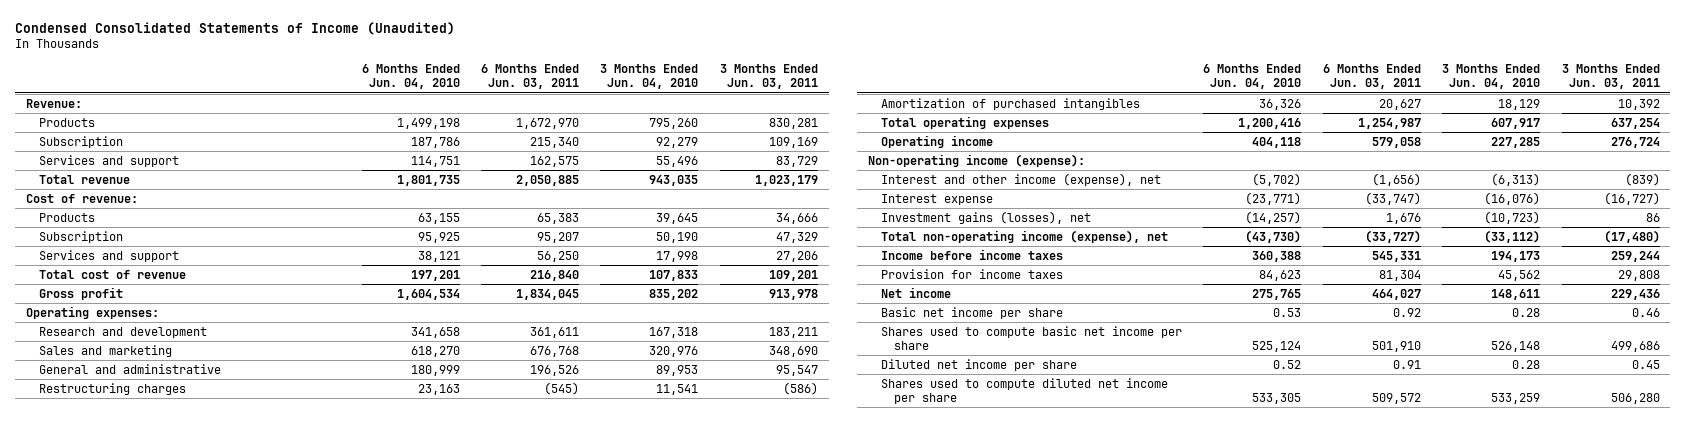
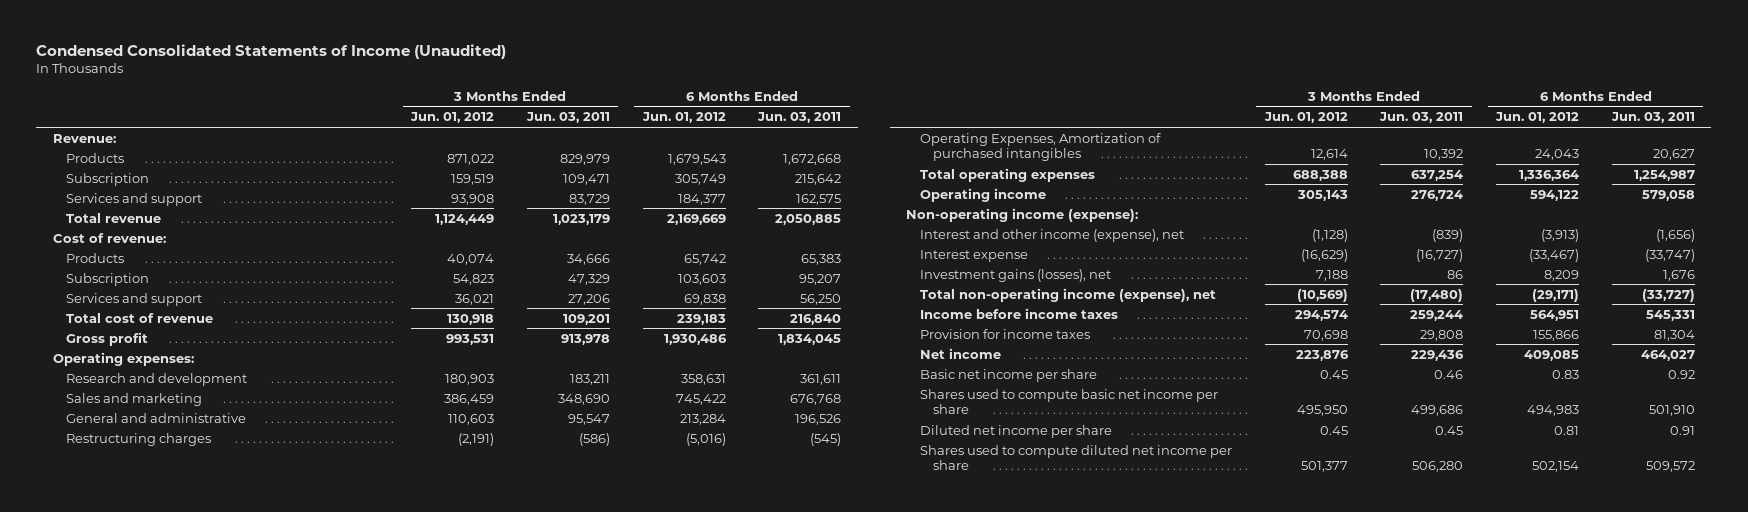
[361,63,460,90] 6 Months Ended Jun. 04, 2010 -> none
[600,63,699,90] 3 Months Ended Jun. 04, 2010 -> none
none -> [409,112,494,124] Jun. 01, 2012
none -> [641,112,726,124] Jun. 01, 2012
[516,117,580,129] 1,672,970 -> [783,153,842,165] 1,672,668
[768,117,818,129] 830,281 -> [559,153,610,165] 829,979
[530,136,580,148] 215,340 -> [795,173,842,185] 215,642
[768,136,818,148] 109,169 -> [562,173,610,185] 109,471
[880,97,1140,110] Amortization of purchased intangibles -> [919,132,1161,162] Operating Expenses, Amortization of purchased intangibles

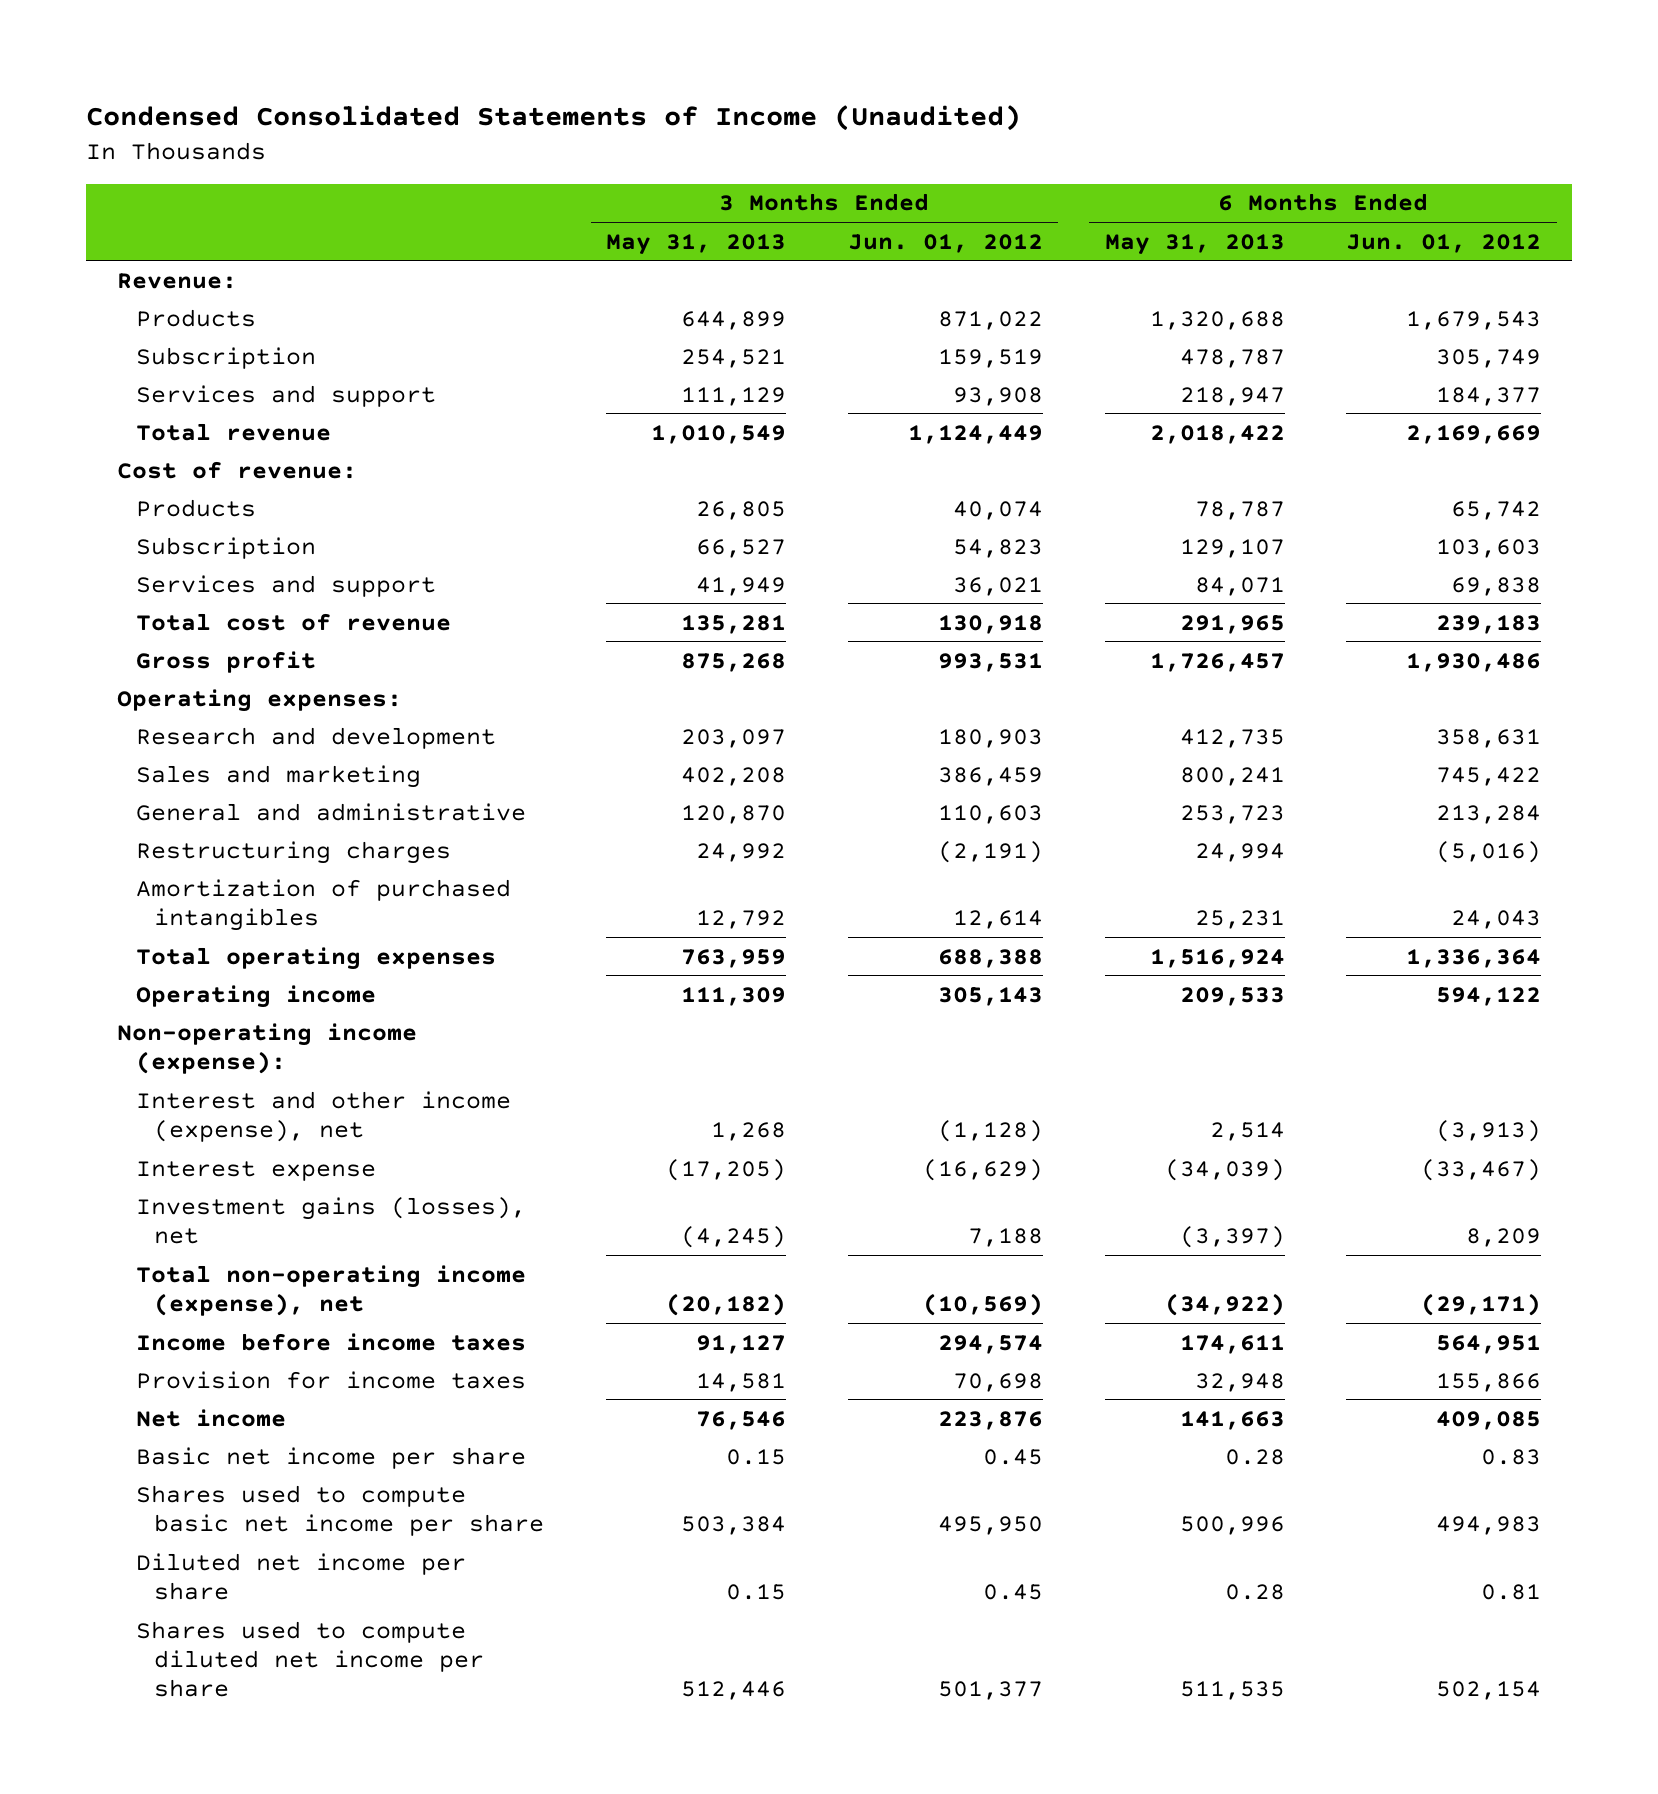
[525,112,610,124] Jun. 03, 2011 -> none
[757,112,842,124] Jun. 03, 2011 -> none
none -> [606,233,787,255] May 31, 2013
none -> [1104,233,1285,255] May 31, 2013
[919,132,1161,162] Operating Expenses, Amortization of purchased intangibles -> [135,878,511,931] Amortization of purchased intangibles

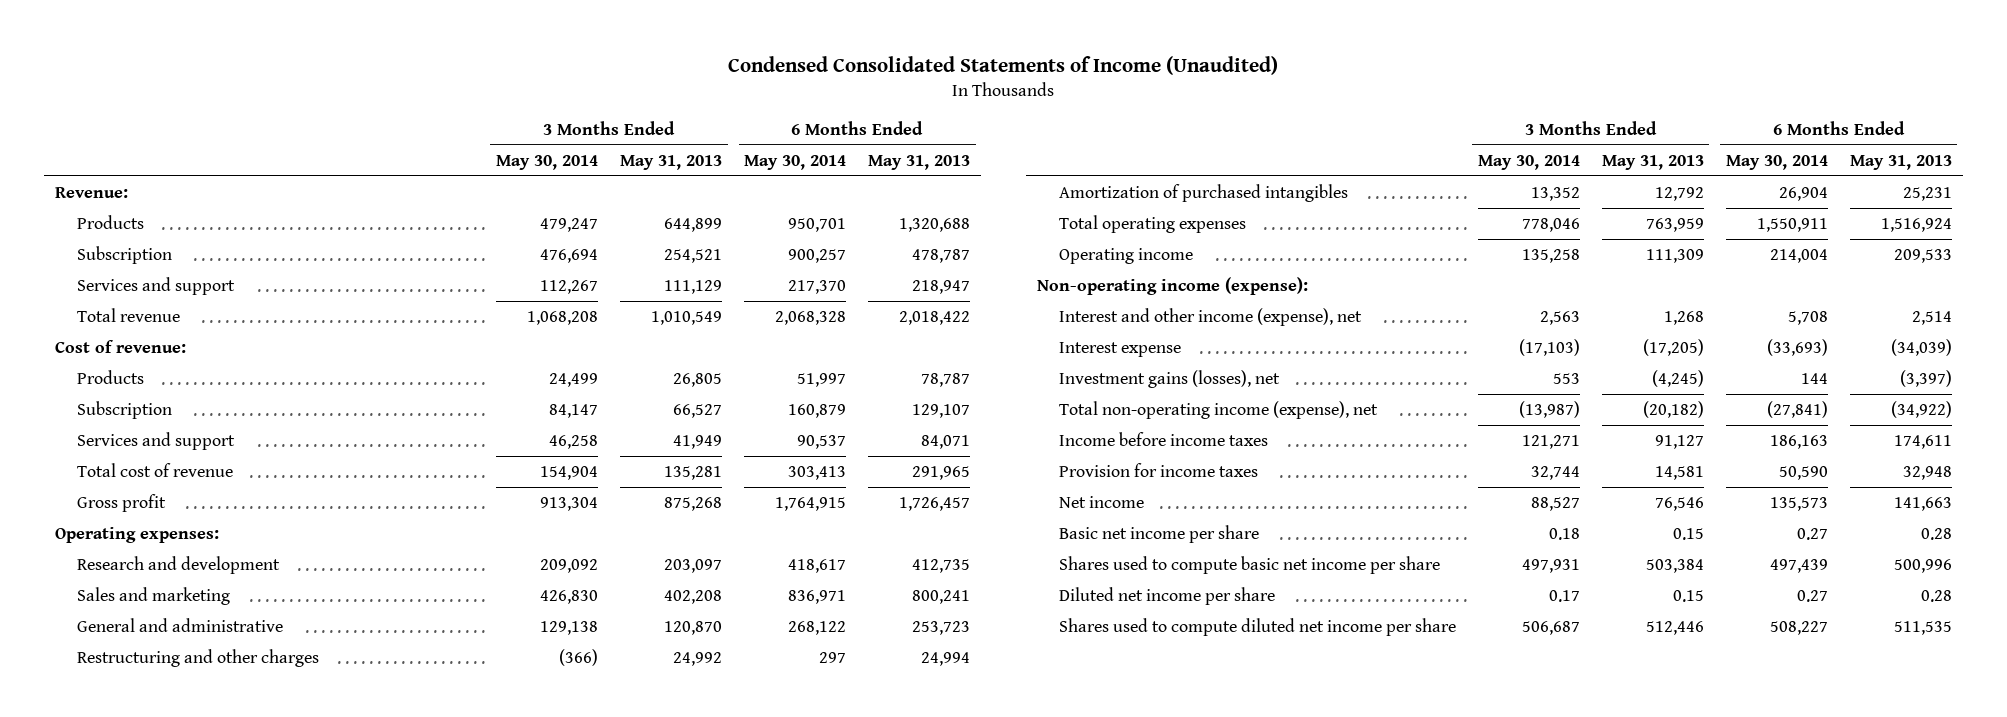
[847,233,1043,253] Jun. 01, 2012 -> none
[1346,233,1542,253] Jun. 01, 2012 -> none
none -> [495,154,598,170] May 30, 2014
none -> [744,154,847,170] May 30, 2014
[135,840,451,864] Restructuring charges -> [76,649,319,668] Restructuring and other charges

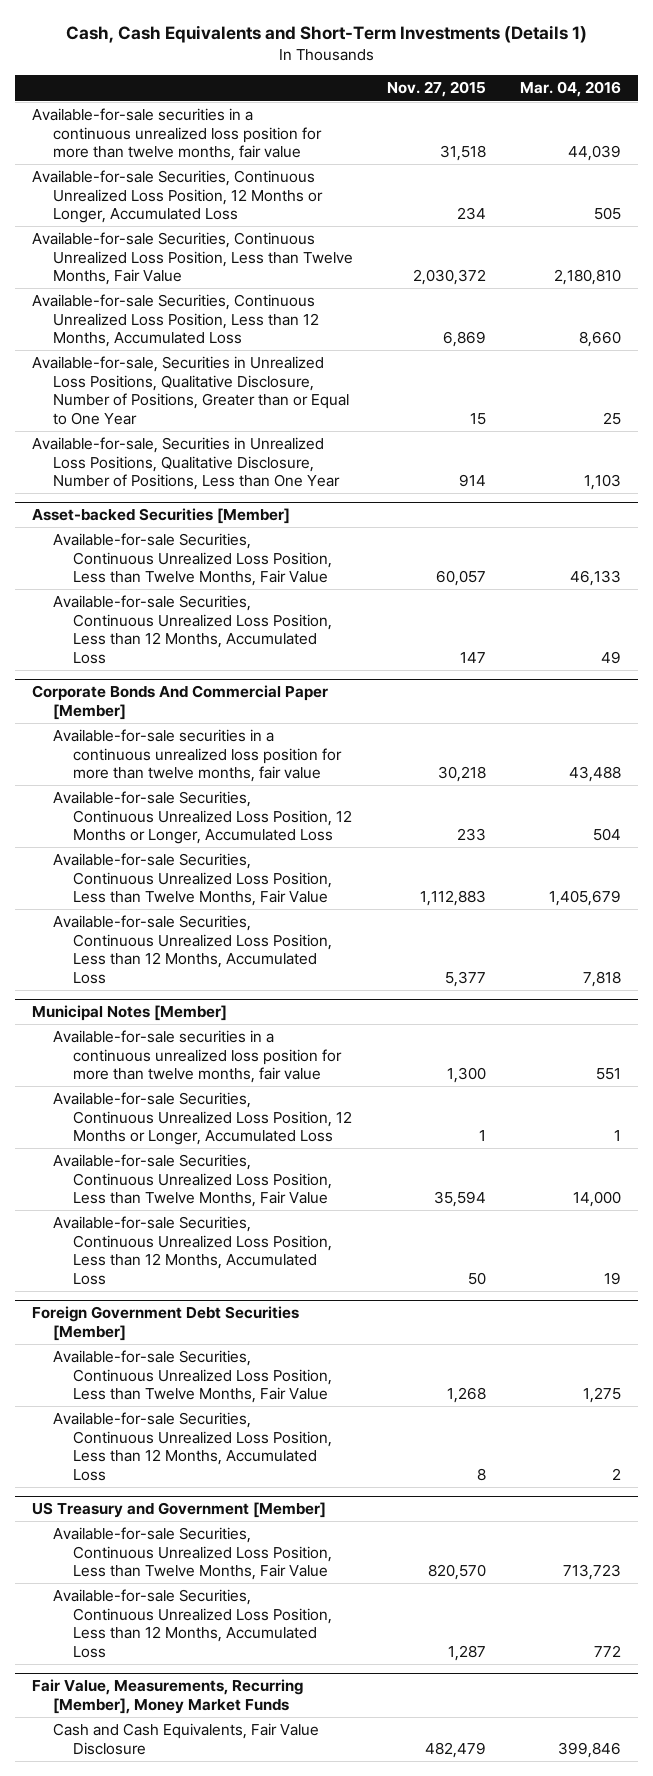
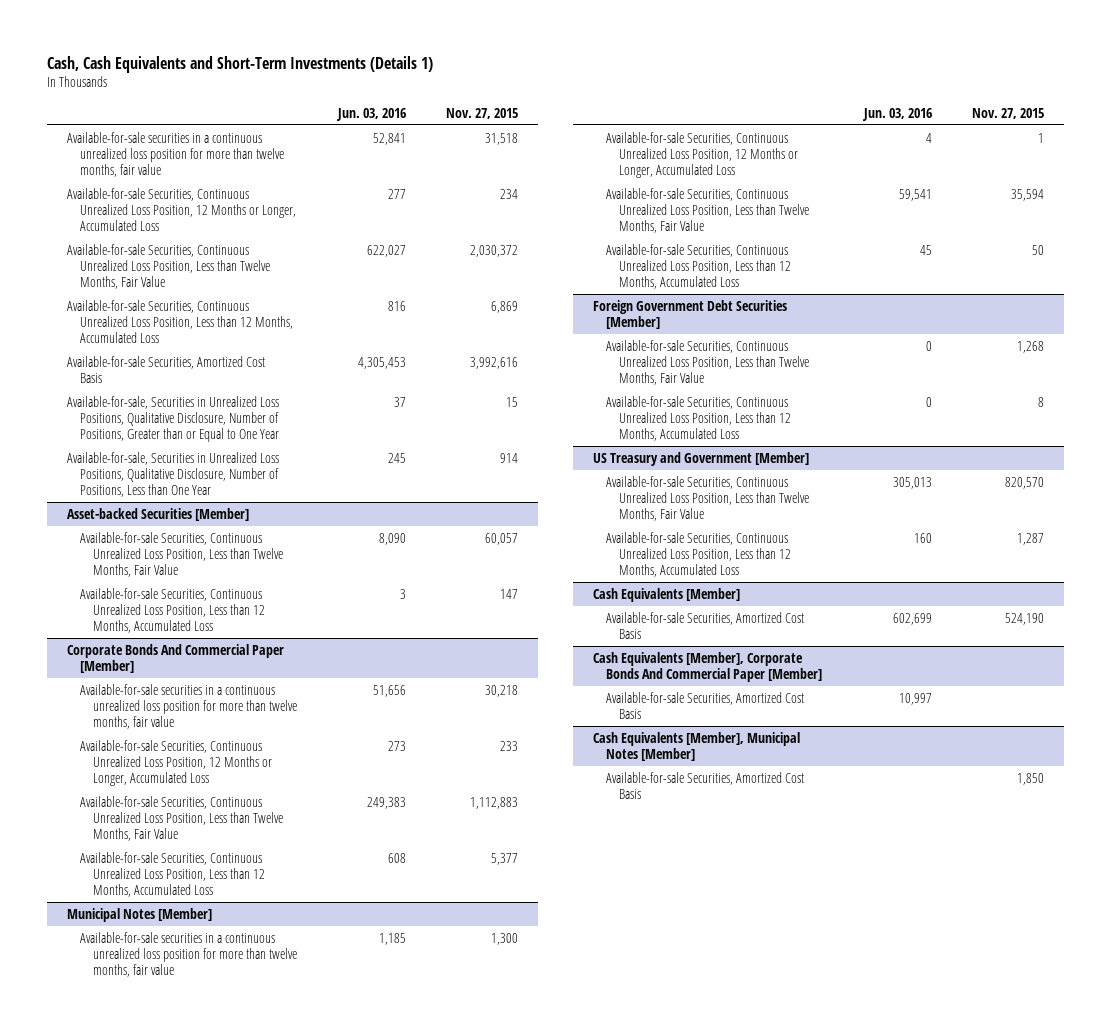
[519,81,621,98] Mar. 04, 2016 -> none
none -> [335,108,406,122] Jun. 03, 2016
none -> [67,355,266,383] Available-for-sale Securities, Amortized Cost Basis
[32,1679,304,1714] Fair Value, Measurements, Recurring [Member], Money Market Funds -> none
[52,1723,319,1755] Cash and Cash Equivalents, Fair Value Disclosure -> none
none -> [593,587,741,602] Cash Equivalents [Member]
none -> [606,611,805,639] Available-for-sale Securities, Amortized Cost Basis
none -> [593,651,823,682] Cash Equivalents [Member], Corporate Bonds And Commercial Paper [Member]
none -> [606,691,805,719] Available-for-sale Securities, Amortized Cost Basis
none -> [593,731,801,761] Cash Equivalents [Member], Municipal Notes [Member]
none -> [606,771,805,799] Available-for-sale Securities, Amortized Cost Basis

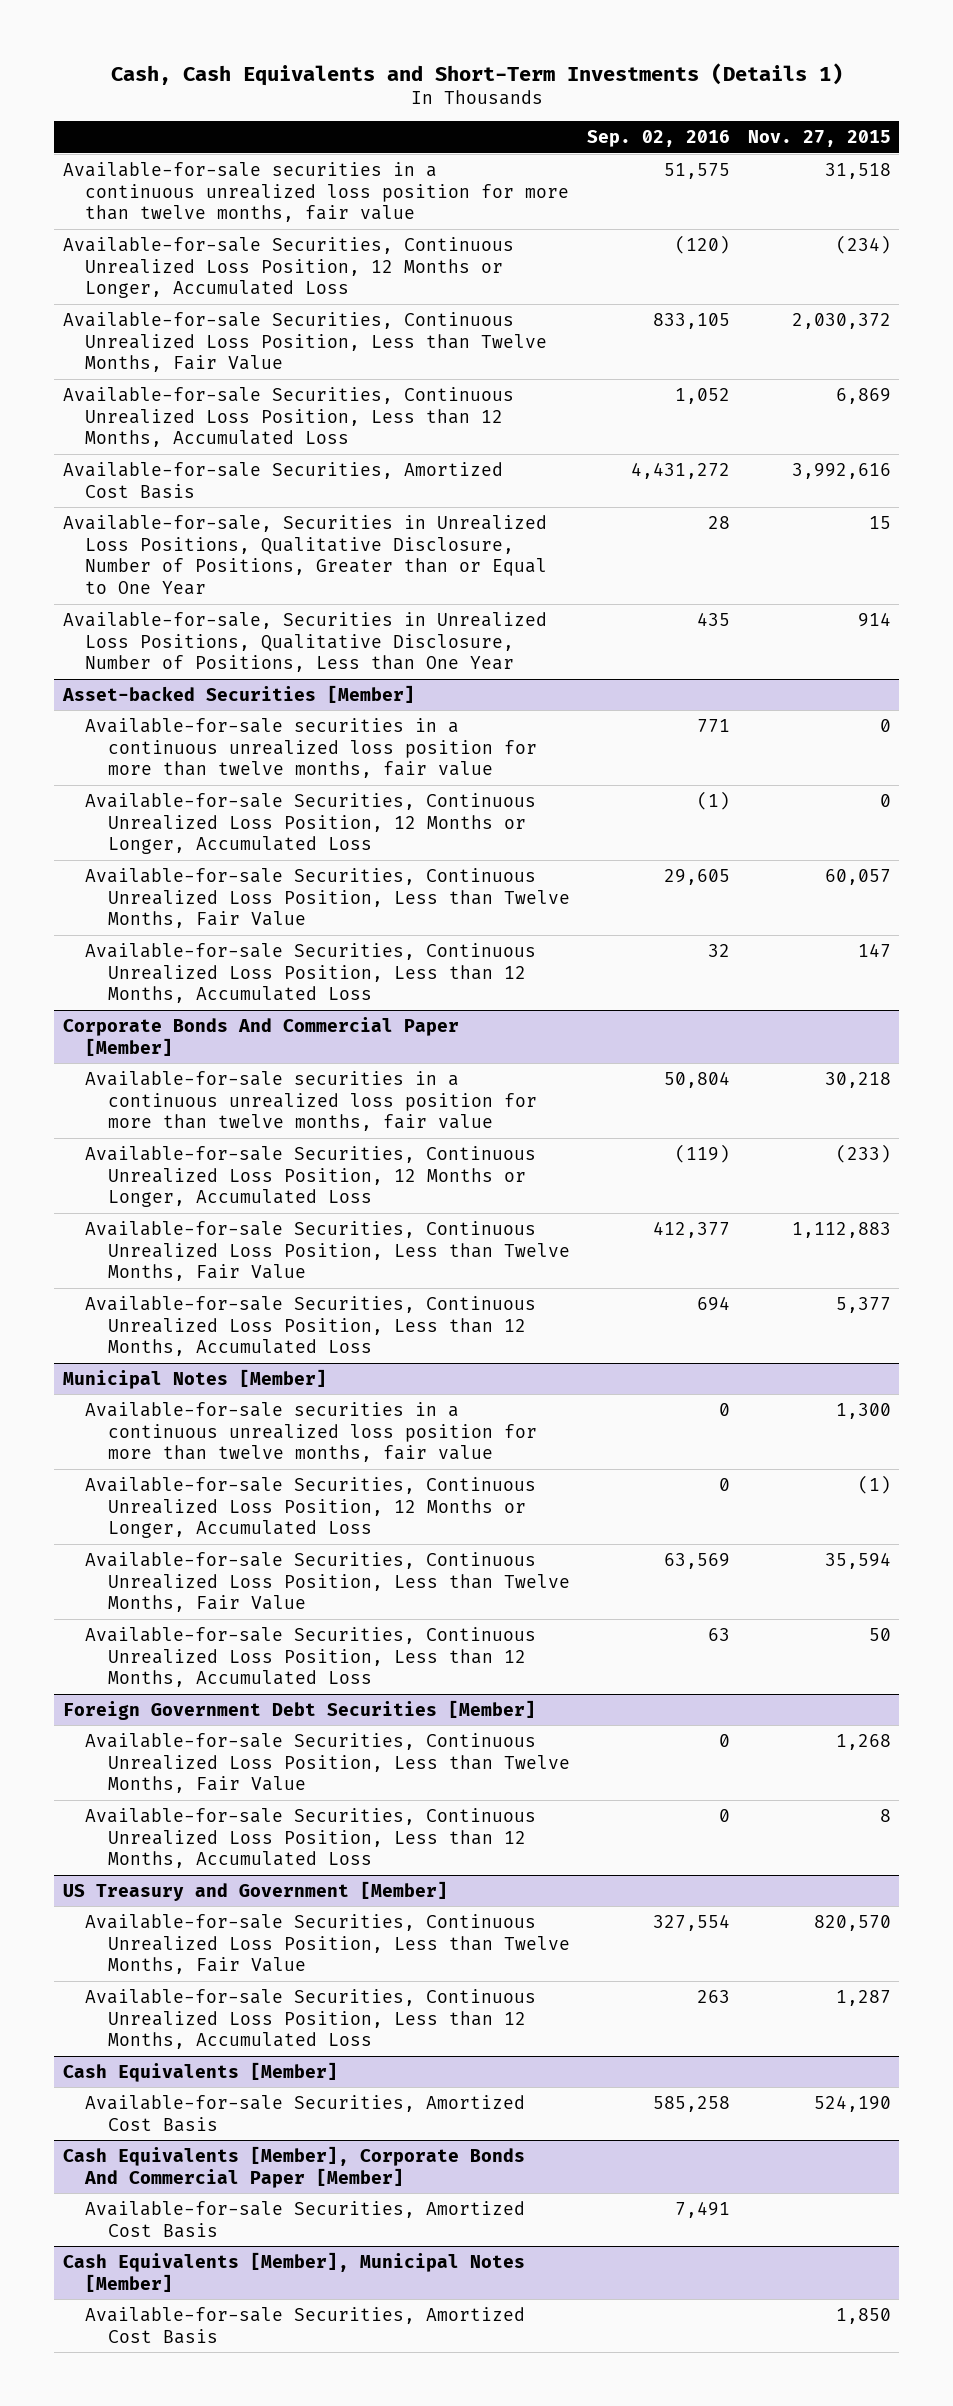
[335,108,406,122] Jun. 03, 2016 -> none
none -> [587,130,731,148] Sep. 02, 2016
[500,188,519,199] 234 -> [835,234,891,254] (234)
none -> [85,717,537,779] Available-for-sale securities in a continuous unrealized loss position for more than twelve months, fair value
none -> [85,792,537,855] Available-for-sale Securities, Continuous Unrealized Loss Position, 12 Months or Longer, Accumulated Loss
[500,740,519,751] 233 -> [835,1143,891,1163] (233)
[1038,132,1045,143] 1 -> [857,1474,891,1494] (1)

